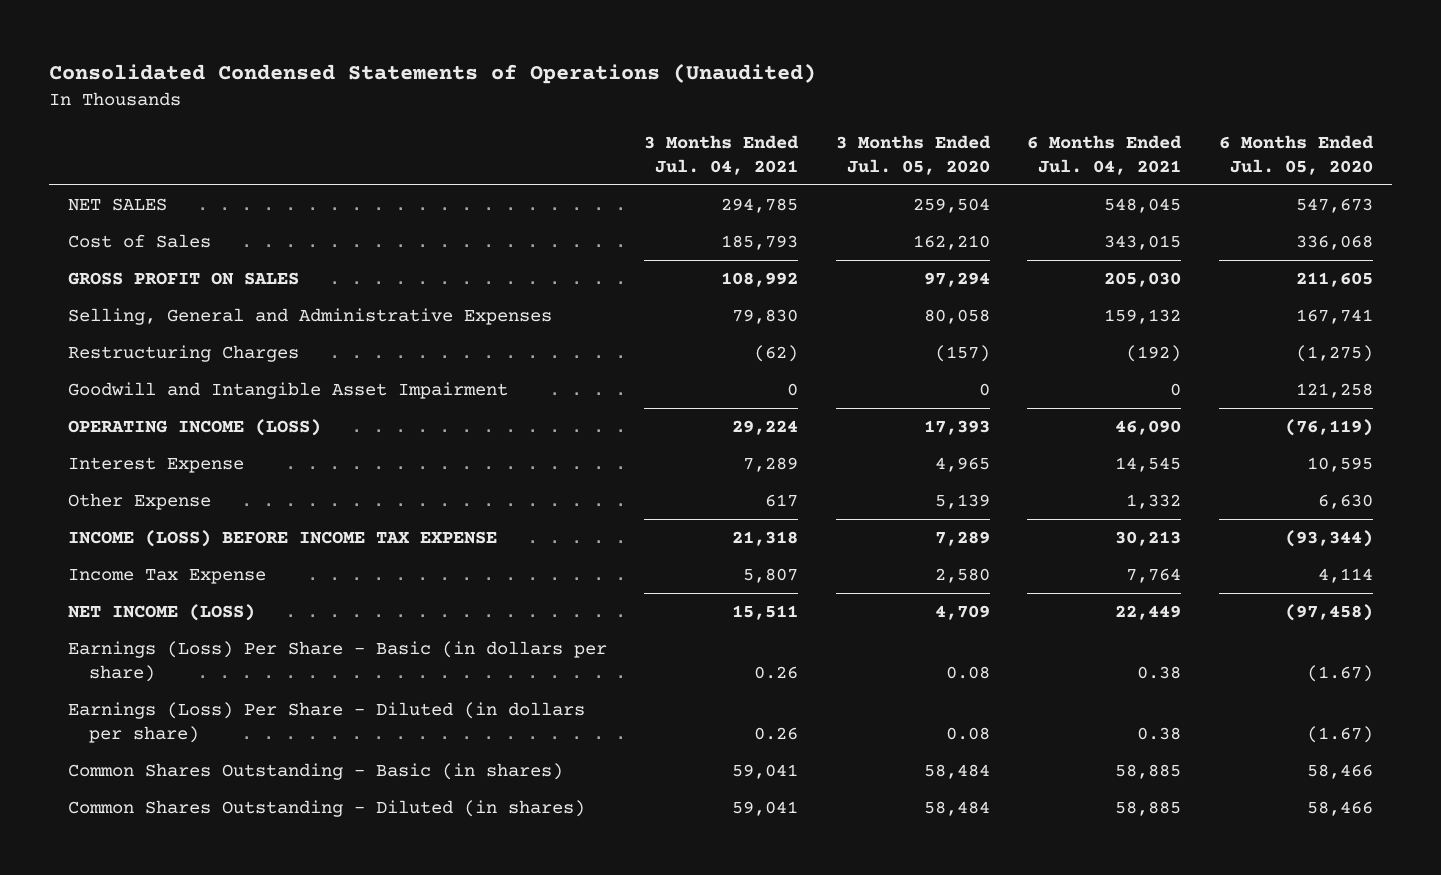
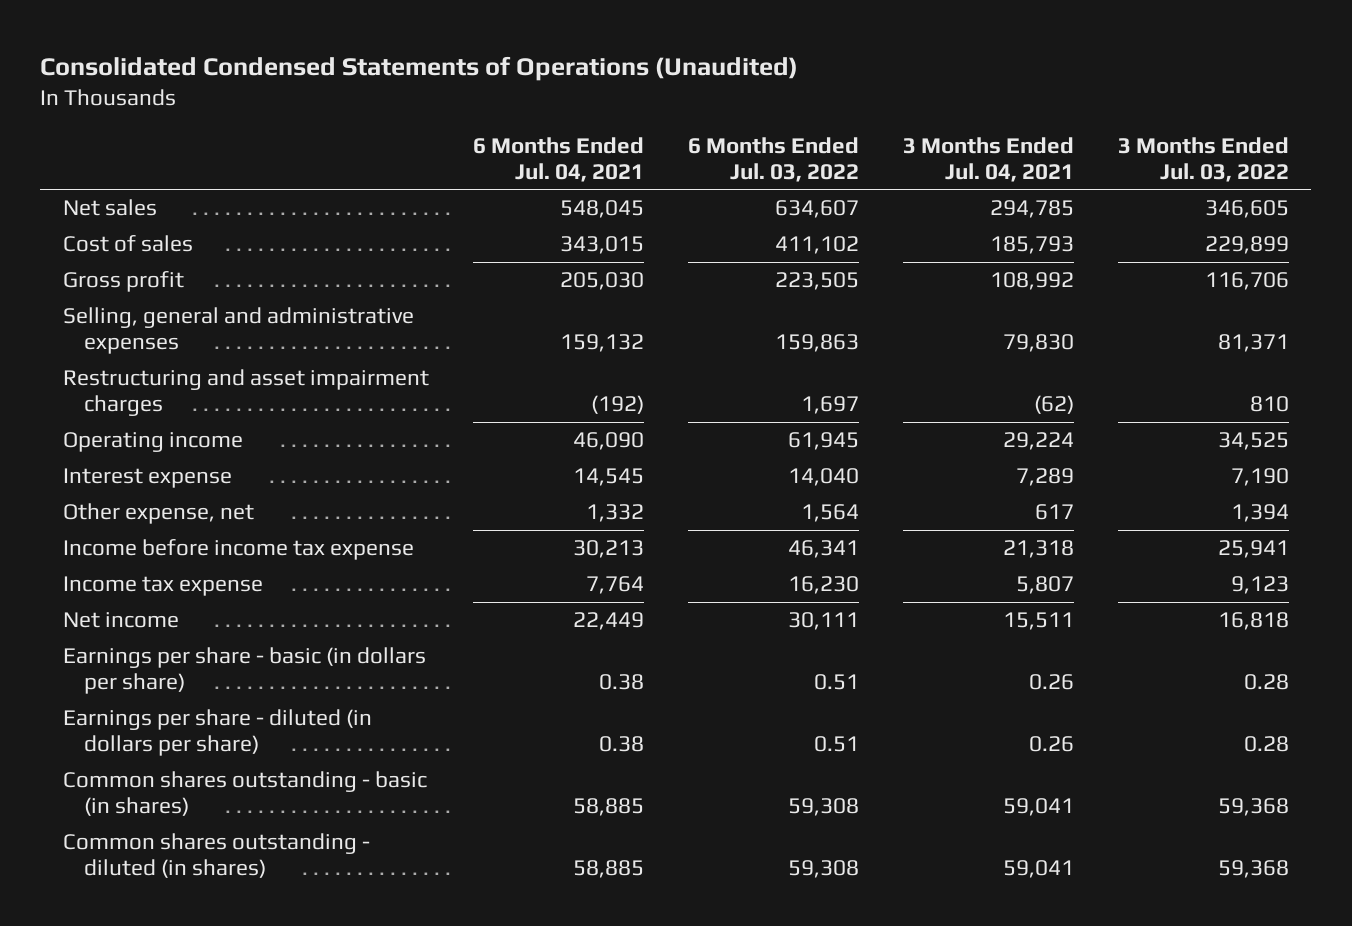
[835,135,991,175] 3 Months Ended Jul. 05, 2020 -> none
[1218,135,1374,175] 6 Months Ended Jul. 05, 2020 -> none
none -> [687,136,859,182] 6 Months Ended Jul. 03, 2022
none -> [1118,136,1290,182] 3 Months Ended Jul. 03, 2022
[67,382,508,400] Goodwill and Intangible Asset Impairment -> none
[67,198,167,212] NET SALES -> [62,199,157,217] Net sales
[67,234,211,249] Cost of Sales -> [62,235,193,253] Cost of sales
[67,272,299,286] GROSS PROFIT ON SALES -> [62,271,184,293] Gross profit
[67,308,552,326] Selling, General and Administrative Expenses -> [62,307,414,355] Selling, general and administrative expenses
[67,345,299,363] Restructuring Charges -> [62,369,429,417] Restructuring and asset impairment charges
[67,419,321,437] OPERATING INCOME (LOSS) -> [62,432,243,453] Operating income
[67,457,244,474] Interest Expense -> [62,468,232,489] Interest expense
[67,493,211,511] Other Expense -> [62,503,254,525] Other expense, net
[67,530,497,548] INCOME (LOSS) BEFORE INCOME TAX EXPENSE -> [62,539,414,561] Income before income tax expense
[67,569,266,585] Income Tax Expense -> [62,576,263,597] Income tax expense
[67,604,255,622] NET INCOME (LOSS) -> [62,612,179,629] Net income
[67,641,607,682] Earnings (Loss) Per Share - Basic (in dollars per share) -> [62,647,426,695] Earnings per share - basic (in dollars per share)
[67,702,585,743] Earnings (Loss) Per Share - Diluted (in dollars per share) -> [62,709,372,757] Earnings per share - diluted (in dollars per share)
[67,763,563,781] Common Shares Outstanding - Basic (in shares) -> [62,771,427,817] Common shares outstanding - basic (in shares)
[67,800,585,818] Common Shares Outstanding - Diluted (in shares) -> [62,833,370,879] Common shares outstanding - diluted (in shares)

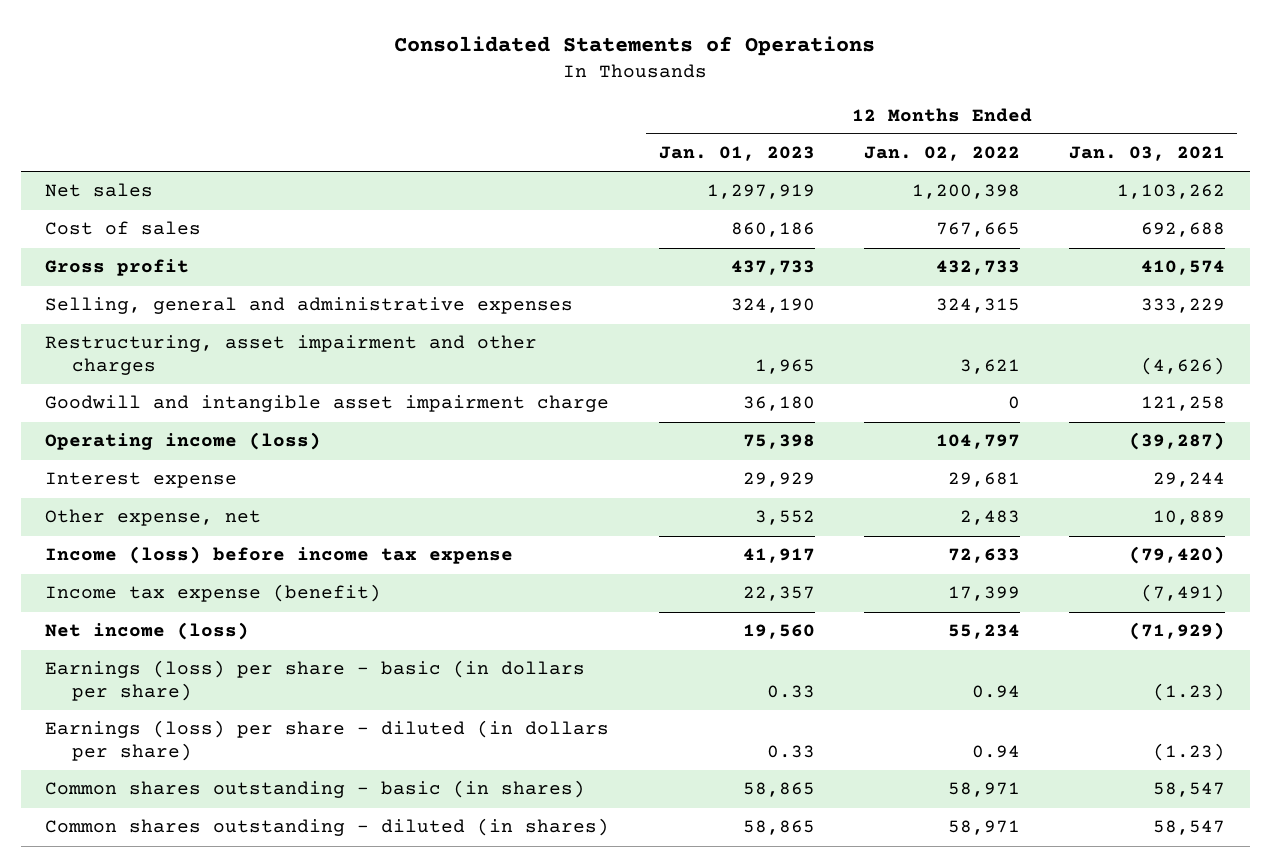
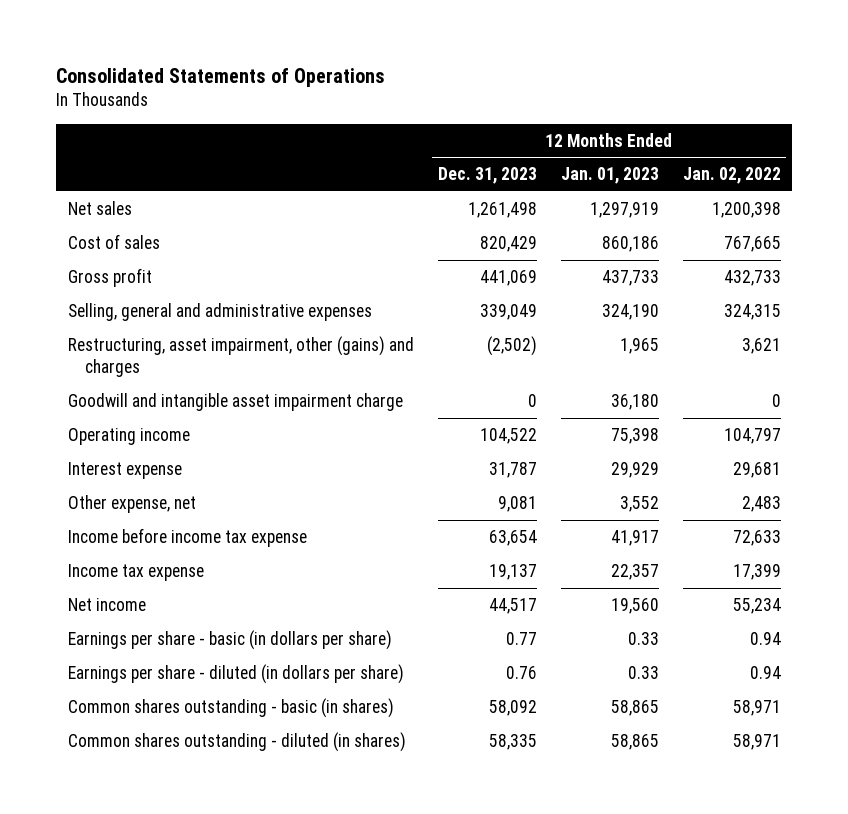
[1068,146,1225,162] Jan. 03, 2021 -> none
none -> [437,167,537,185] Dec. 31, 2023
[45,335,538,375] Restructuring, asset impairment and other charges -> [67,335,414,378] Restructuring, asset impairment, other (gains) and charges
[45,432,322,451] Operating income (loss) -> [67,427,190,445] Operating income
[45,546,514,565] Income (loss) before income tax expense -> [67,527,307,547] Income before income tax expense
[45,584,382,603] Income tax expense (benefit) -> [67,563,204,581] Income tax expense
[45,622,250,641] Net income (loss) -> [67,597,146,611] Net income
[45,660,586,701] Earnings (loss) per share - basic (in dollars per share) -> [67,629,392,650] Earnings per share - basic (in dollars per share)
[45,720,610,761] Earnings (loss) per share - diluted (in dollars per share) -> [67,663,404,684] Earnings per share - diluted (in dollars per share)

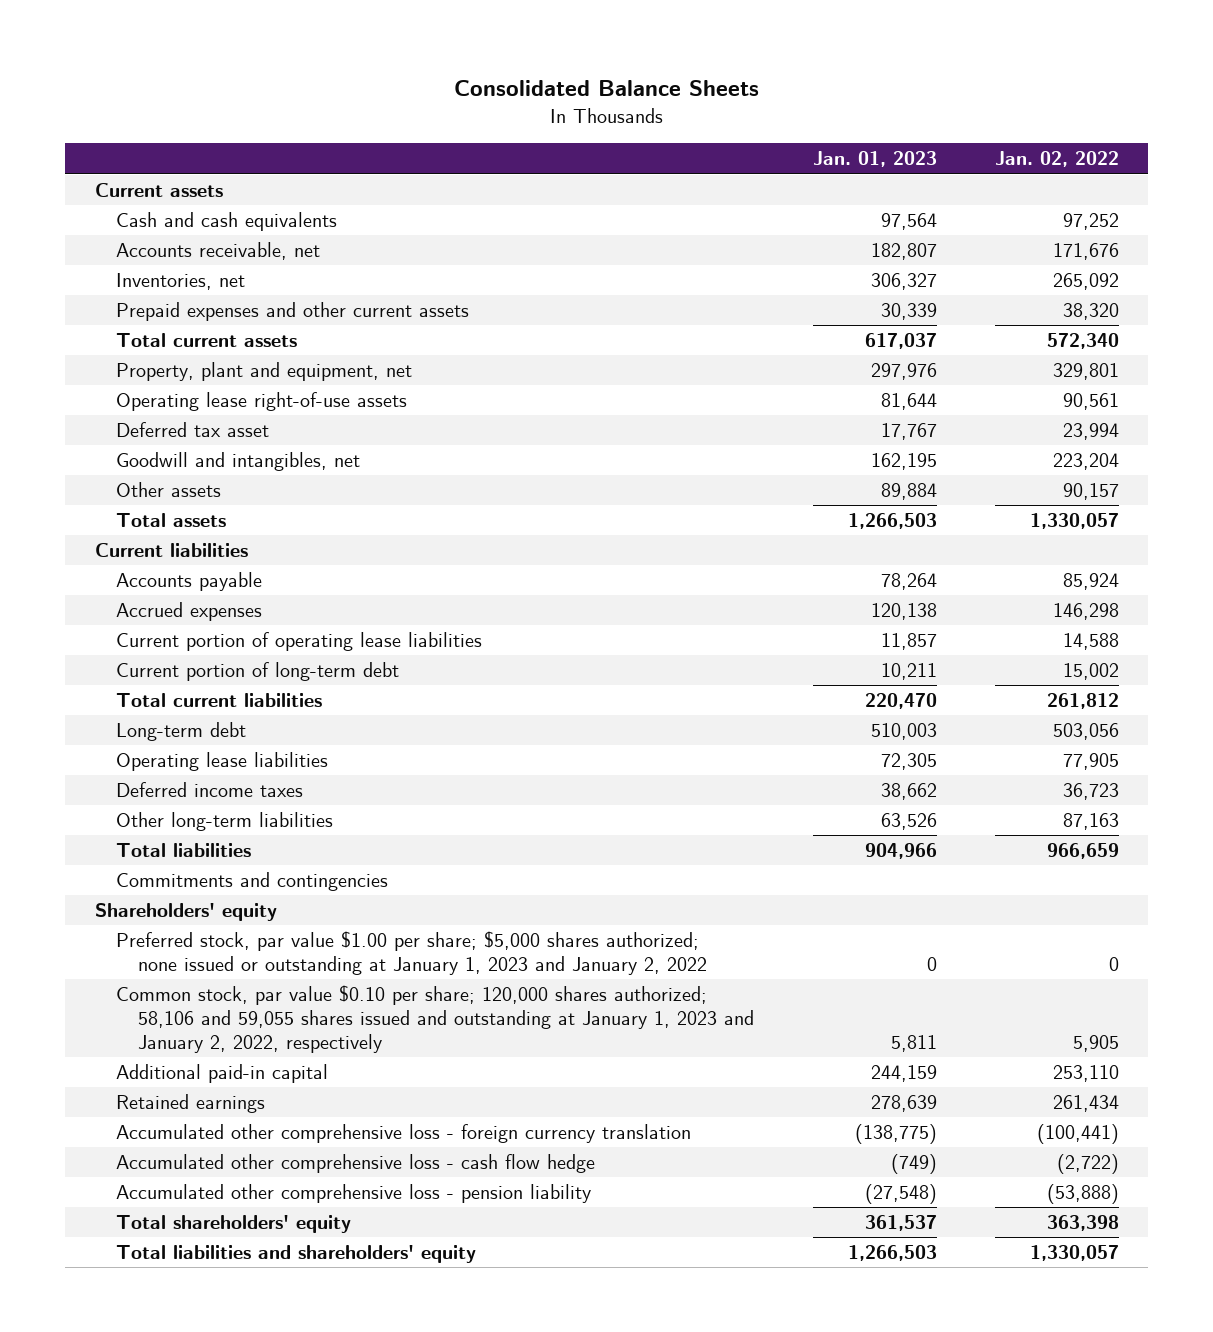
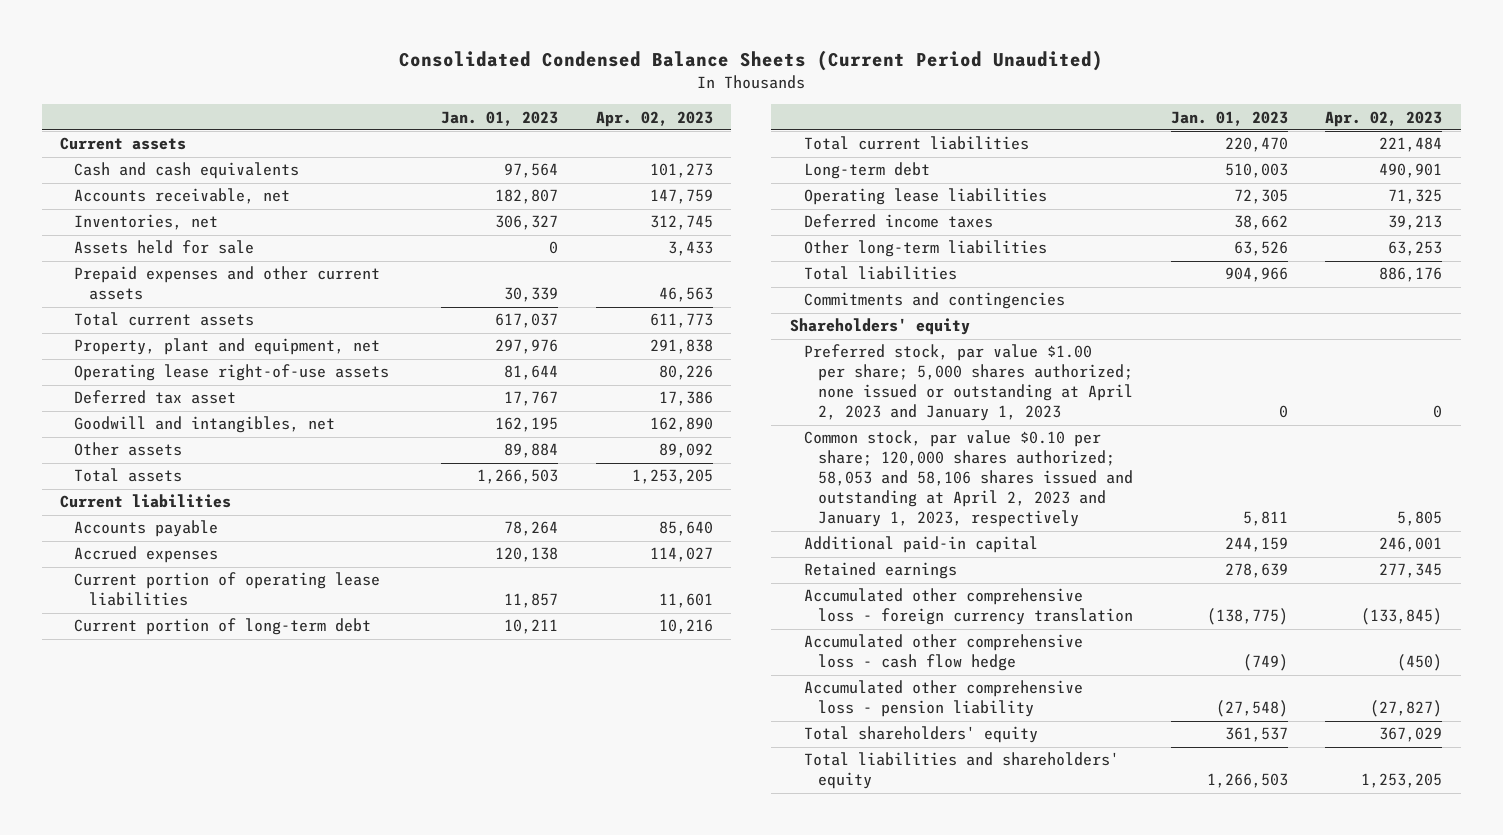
[453,80,759,97] Consolidated Balance Sheets -> [399,50,1104,72] Consolidated Condensed Balance Sheets (Current Period Unaudited)
[994,151,1119,168] Jan. 02, 2022 -> none
none -> [595,110,713,127] Apr. 02, 2023
none -> [74,240,255,255] Assets held for sale
[116,931,708,976] Preferred stock, par value $1.00 per share; $5,000 shares authorized; none issued or outstanding at January 1, 2023 and January 2, 2022 -> [804,344,1134,422] Preferred stock, par value $1.00 per share; 5,000 shares authorized; none issued or outstanding at April 2, 2023 and January 1, 2023
[116,985,755,1053] Common stock, par value $0.10 per share; 120,000 shares authorized; 58,106 and 59,055 shares issued and outstanding at January 1, 2023 and January 2, 2022, respectively -> [804,430,1134,528] Common stock, par value $0.10 per share; 120,000 shares authorized; 58,053 and 58,106 shares issued and outstanding at April 2, 2023 and January 1, 2023, respectively

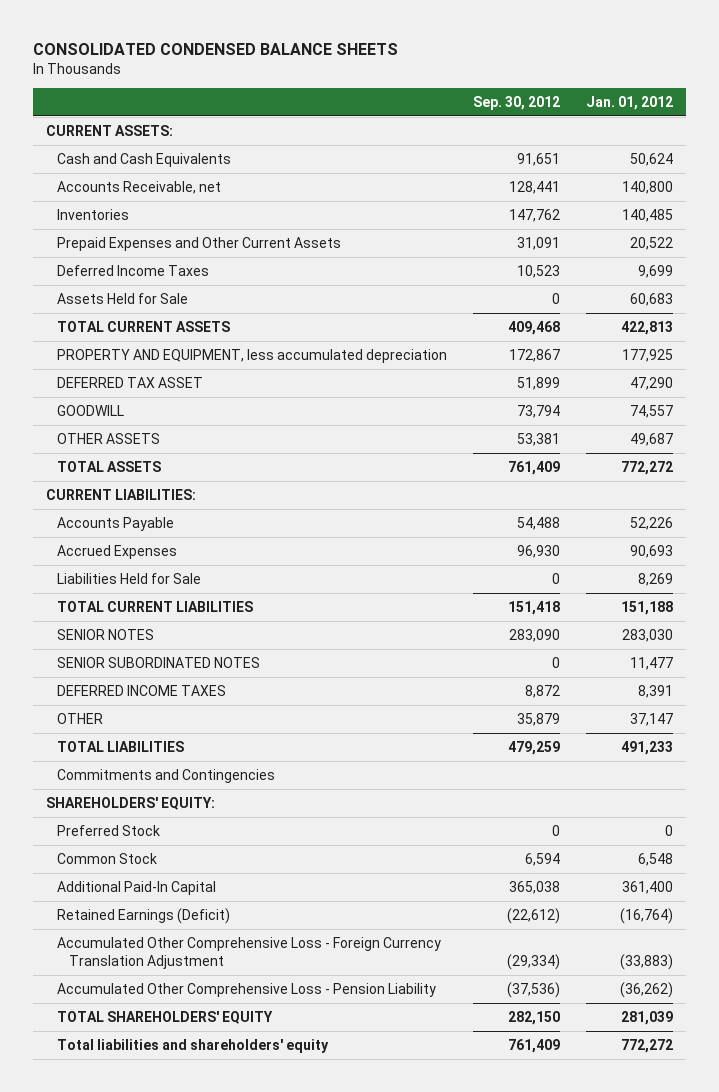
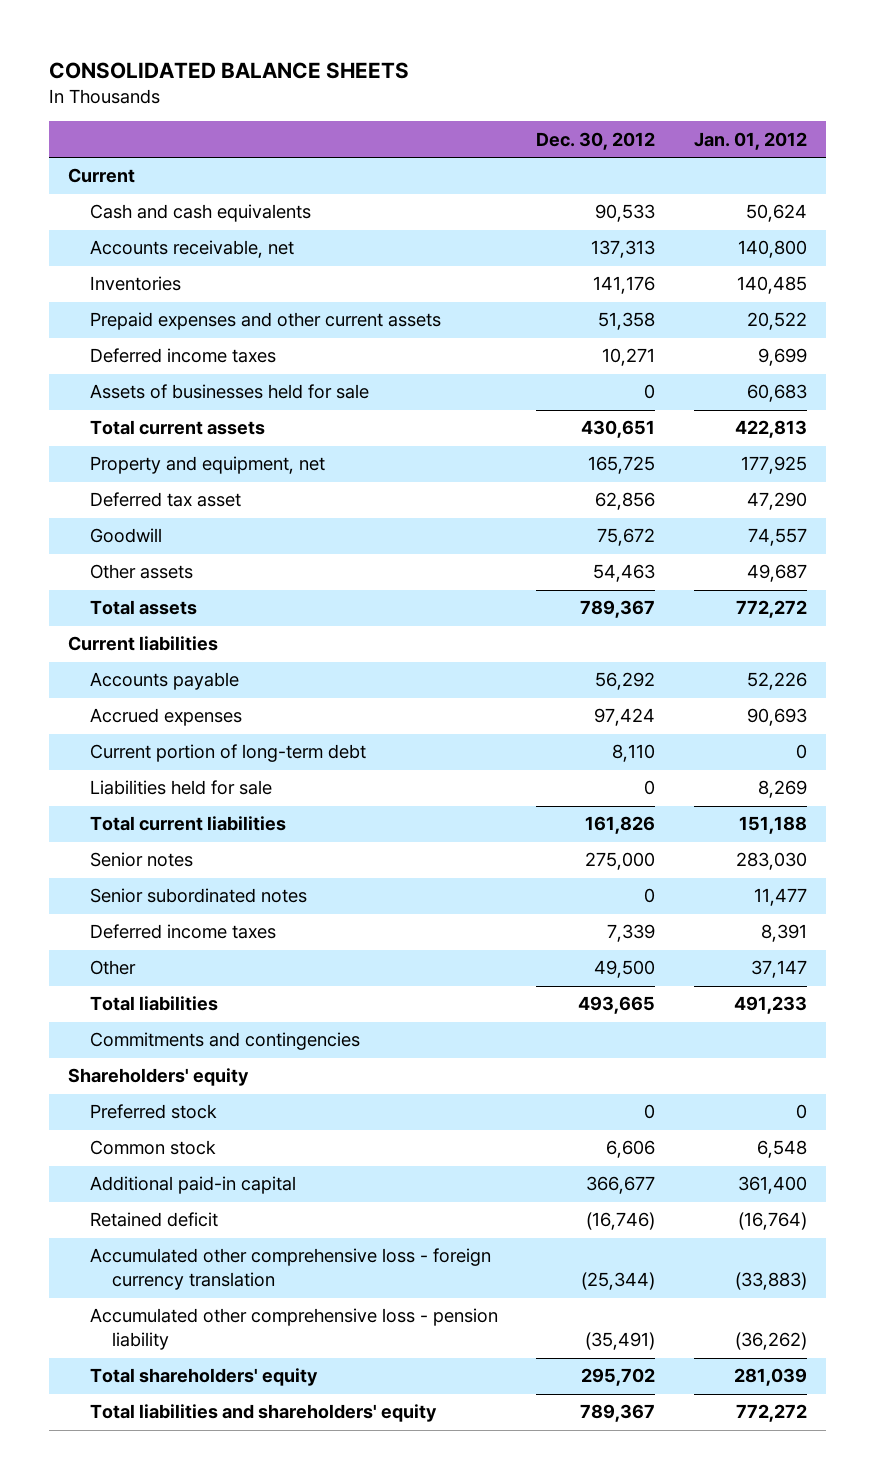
[33,42,399,55] CONSOLIDATED CONDENSED BALANCE SHEETS -> [48,61,409,79] CONSOLIDATED BALANCE SHEETS
[473,95,561,110] Sep. 30, 2012 -> none
none -> [536,131,656,150] Dec. 30, 2012
[46,124,174,136] CURRENT ASSETS: -> [67,168,135,184] Current
[57,152,232,167] Cash and Cash Equivalents -> [90,204,312,223] Cash and cash equivalents
[57,180,222,194] Accounts Receivable, net -> [90,240,295,259] Accounts receivable, net
[57,236,342,251] Prepaid Expenses and Other Current Assets -> [90,312,442,331] Prepaid expenses and other current assets
[57,264,210,276] Deferred Income Taxes -> [90,348,277,364] Deferred income taxes
[57,292,189,304] Assets Held for Sale -> [90,384,370,400] Assets of businesses held for sale
[57,320,231,332] TOTAL CURRENT ASSETS -> [90,420,266,436] Total current assets
[57,348,448,363] PROPERTY AND EQUIPMENT, less accumulated depreciation -> [90,456,326,475] Property and equipment, net
[57,376,204,388] DEFERRED TAX ASSET -> [90,492,242,508] Deferred tax asset
[57,404,125,416] GOODWILL -> [90,528,163,544] Goodwill
[57,432,161,444] OTHER ASSETS -> [90,564,194,580] Other assets
[57,460,162,472] TOTAL ASSETS -> [90,600,198,616] Total assets
[46,488,197,500] CURRENT LIABILITIES: -> [67,636,218,652] Current liabilities
[57,516,175,531] Accounts Payable -> [90,672,240,691] Accounts payable
[57,544,178,559] Accrued Expenses -> [90,708,243,727] Accrued expenses
none -> [90,744,367,763] Current portion of long-term debt
[57,572,202,584] Liabilities Held for Sale -> [90,780,273,796] Liabilities held for sale
[57,600,254,612] TOTAL CURRENT LIABILITIES -> [90,816,287,832] Total current liabilities
[57,628,155,640] SENIOR NOTES -> [90,852,194,868] Senior notes
[57,656,261,668] SENIOR SUBORDINATED NOTES -> [90,888,308,904] Senior subordinated notes
[57,684,227,696] DEFERRED INCOME TAXES -> [90,924,277,940] Deferred income taxes
[57,712,104,724] OTHER -> [90,960,137,976] Other
[57,740,185,752] TOTAL LIABILITIES -> [90,996,219,1012] Total liabilities
[57,768,276,783] Commitments and Contingencies -> [90,1032,361,1051] Commitments and contingencies
[46,796,216,810] SHAREHOLDERS' EQUITY: -> [67,1068,249,1087] Shareholders' equity
[57,824,161,836] Preferred Stock -> [90,1104,218,1120] Preferred stock
[57,852,158,864] Common Stock -> [90,1140,217,1156] Common stock
[57,880,217,895] Additional Paid-In Capital -> [90,1176,297,1195] Additional paid-in capital
[57,907,231,924] Retained Earnings (Deficit) -> [90,1212,219,1228] Retained deficit
[57,936,442,969] Accumulated Other Comprehensive Loss - Foreign Currency Translation Adjustment -> [90,1248,492,1291] Accumulated other comprehensive loss - foreign currency translation
[57,982,437,997] Accumulated Other Comprehensive Loss - Pension Liability -> [90,1308,499,1351] Accumulated other comprehensive loss - pension liability
[57,1010,274,1024] TOTAL SHAREHOLDERS' EQUITY -> [90,1368,319,1387] Total shareholders' equity

